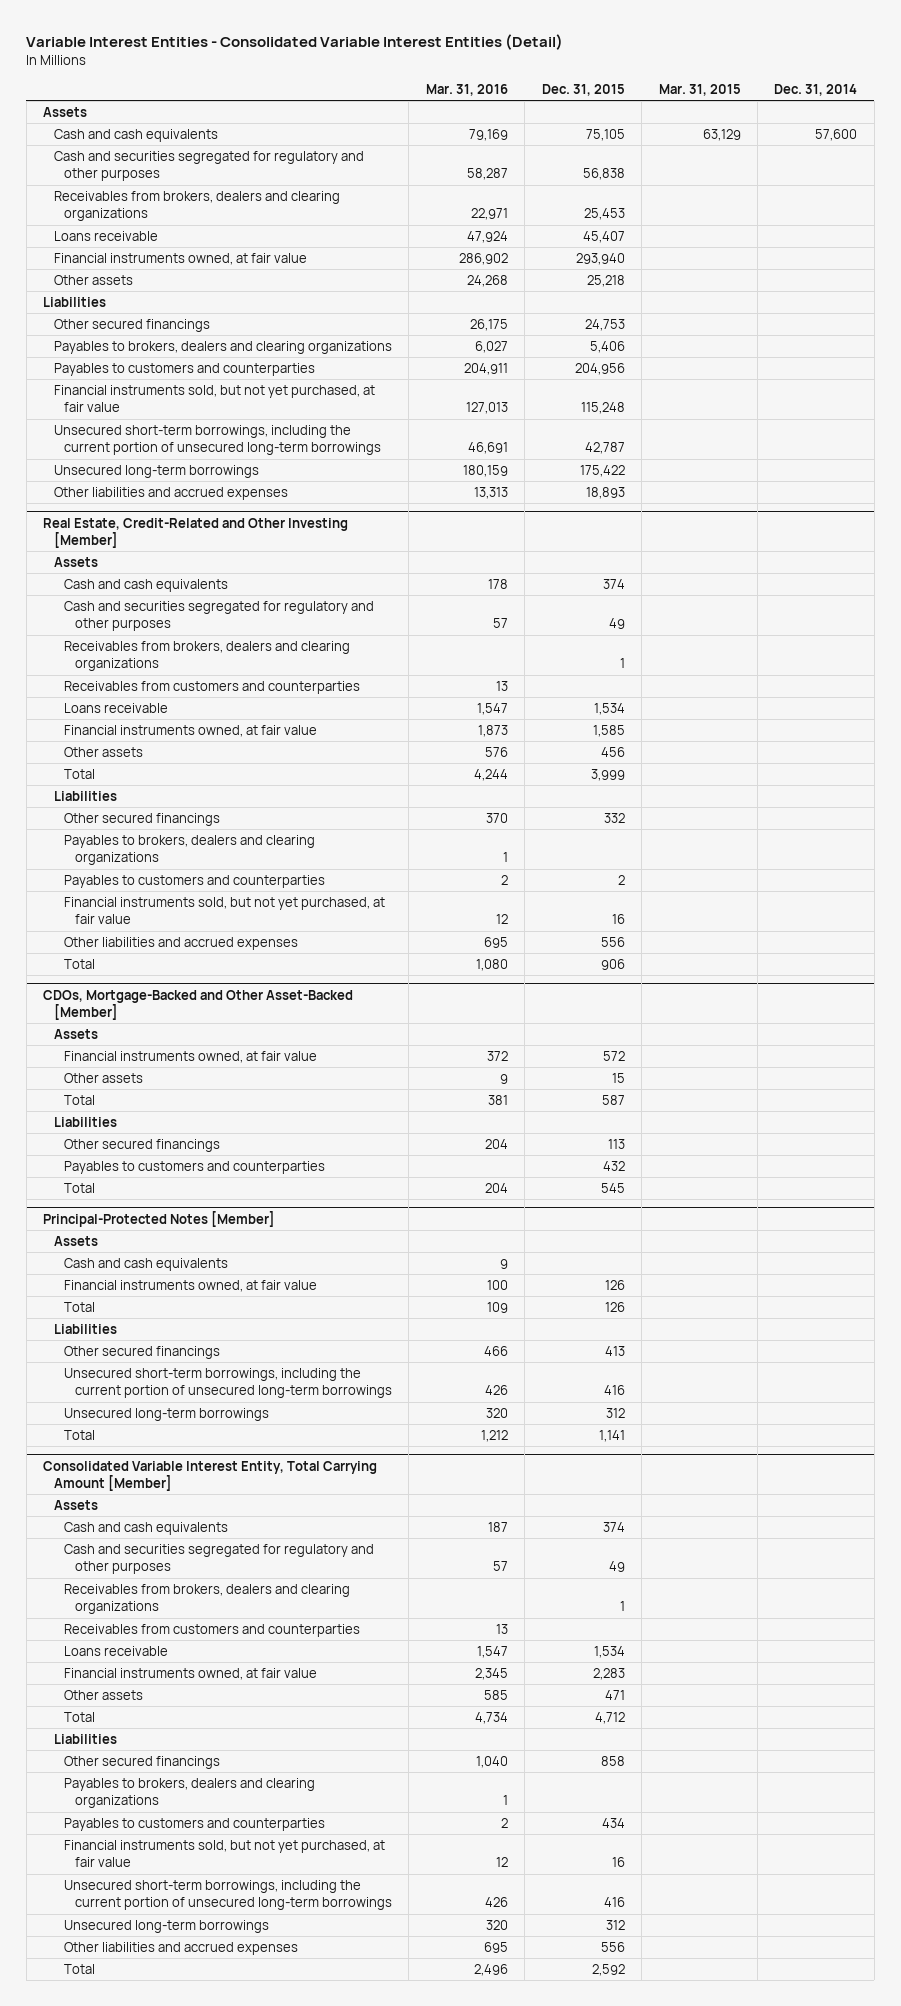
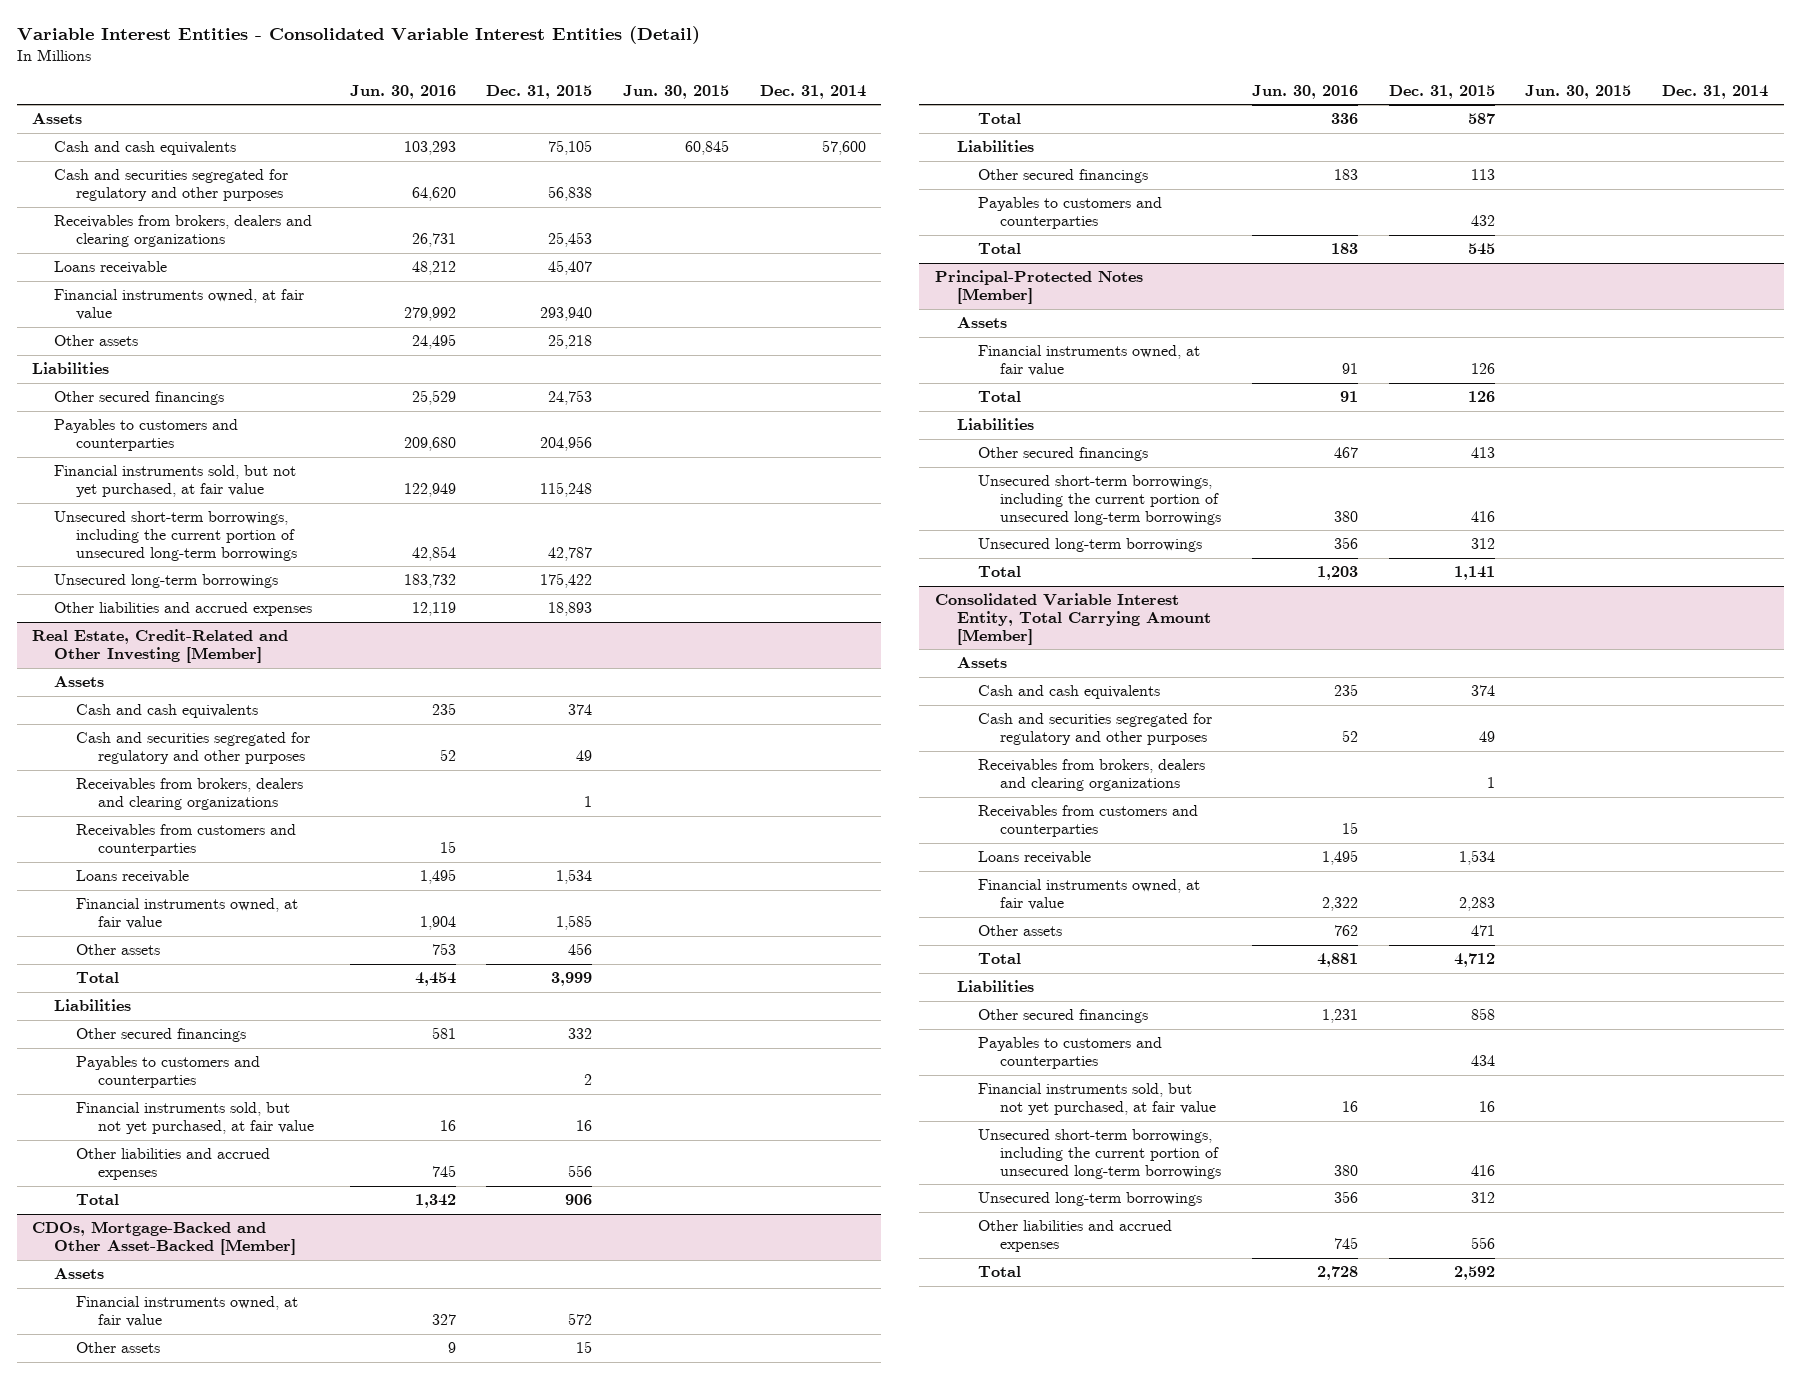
[425,83,508,96] Mar. 31, 2016 -> none
[658,83,741,96] Mar. 31, 2015 -> none
none -> [349,84,456,99] Jun. 30, 2016
none -> [623,84,730,99] Jun. 30, 2015
[53,341,392,355] Payables to brokers, dealers and clearing organizations -> none
[64,835,316,866] Payables to brokers, dealers and clearing organizations -> none
[64,1258,229,1272] Cash and cash equivalents -> none
[64,1778,316,1809] Payables to brokers, dealers and clearing organizations -> none

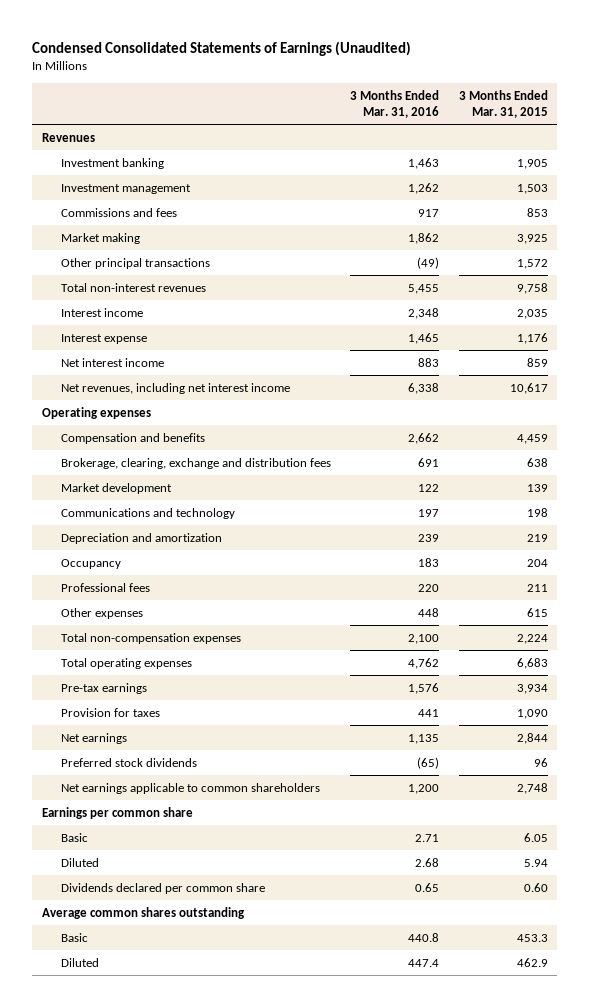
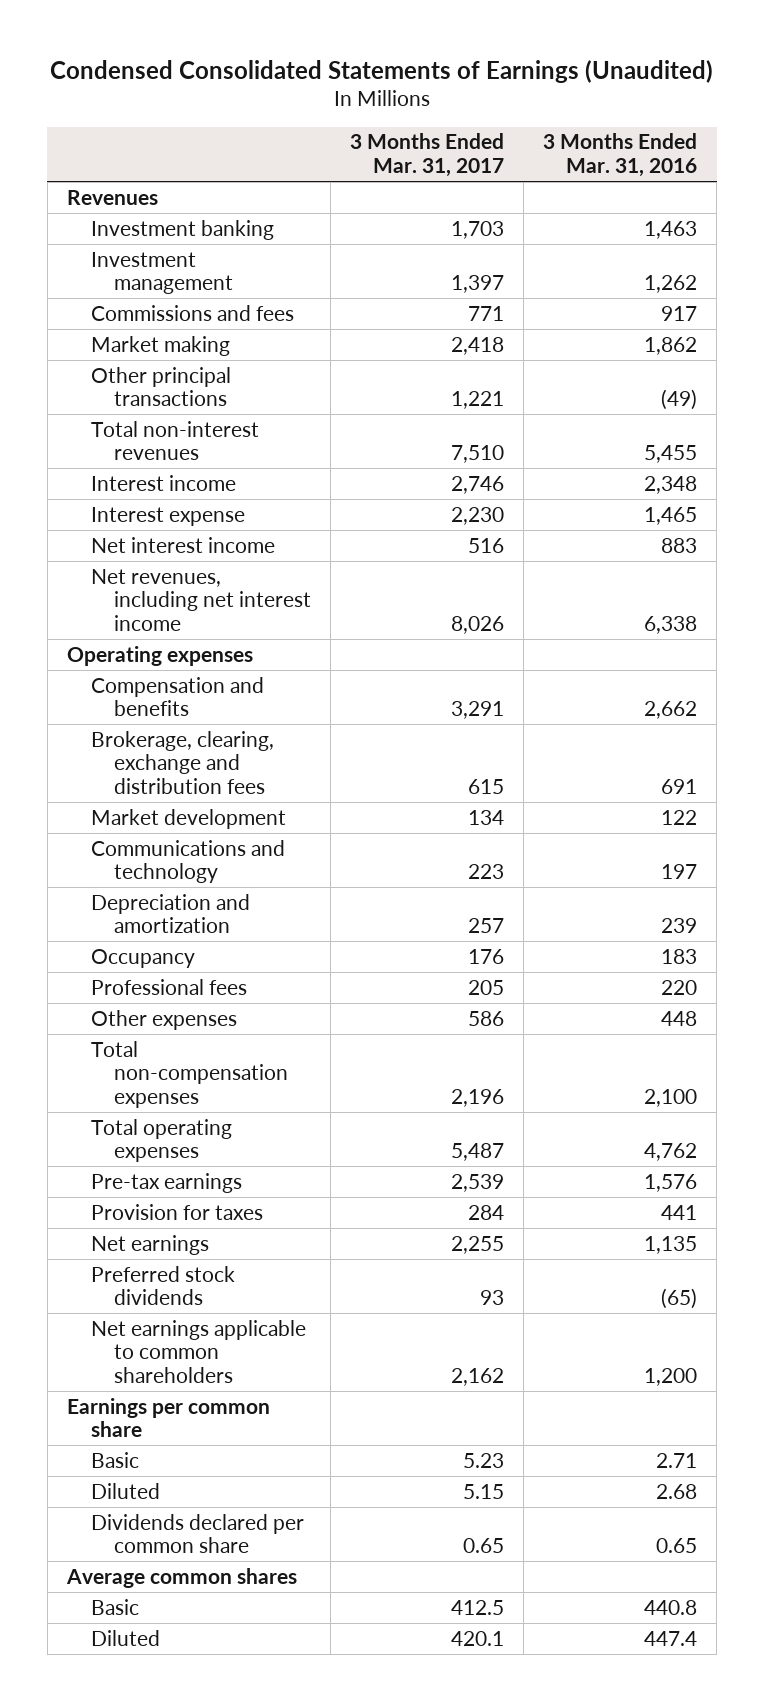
[458,90,548,118] 3 Months Ended Mar. 31, 2015 -> none
none -> [350,133,505,177] 3 Months Ended Mar. 31, 2017
[41,906,245,919] Average common shares outstanding -> [65,1567,297,1588] Average common shares

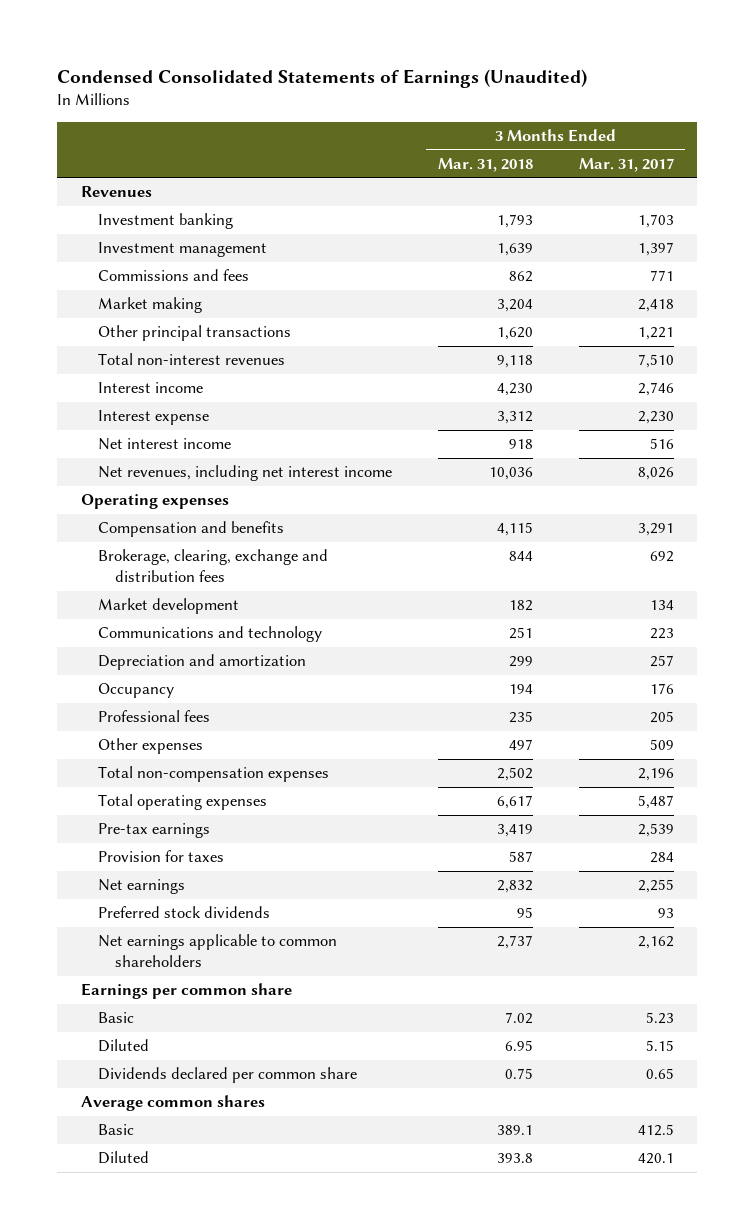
[543,133,698,177] 3 Months Ended Mar. 31, 2016 -> none
none -> [437,157,533,172] Mar. 31, 2018
[468,778,505,794] 615 -> [649,551,674,563] 692
[468,1010,505,1026] 586 -> [649,739,674,751] 509

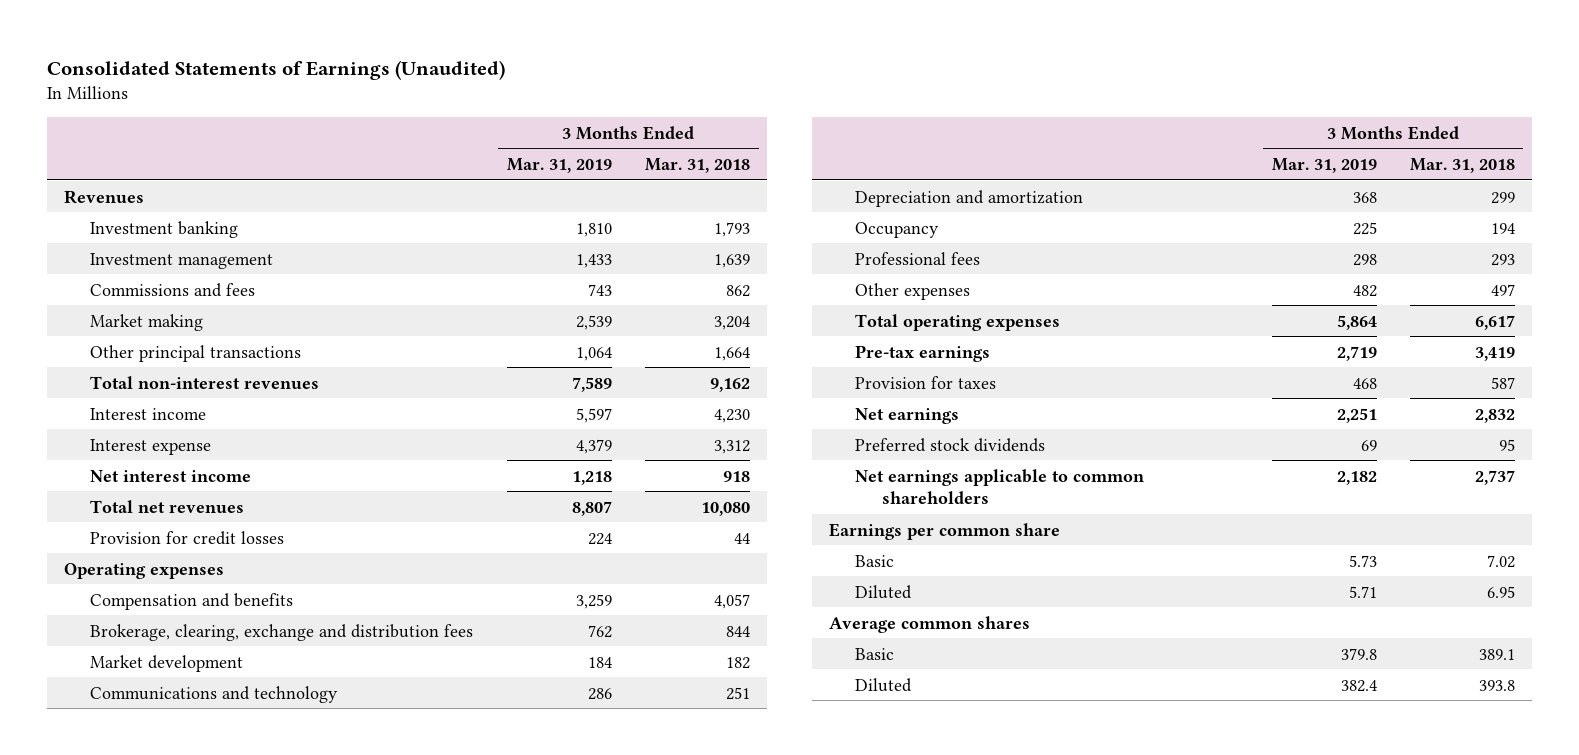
[57,69,588,89] Condensed Consolidated Statements of Earnings (Unaudited) -> [46,59,505,80] Consolidated Statements of Earnings (Unaudited)
[578,157,674,172] Mar. 31, 2017 -> none
none -> [506,158,612,174] Mar. 31, 2019
[496,327,533,341] 1,620 -> [714,346,751,361] 1,664
[496,355,533,369] 9,118 -> [710,377,751,392] 9,162
[97,465,392,482] Net revenues, including net interest income -> [90,499,245,513] Total net revenues
[488,467,533,481] 10,036 -> [701,501,751,516] 10,080
none -> [90,530,285,545] Provision for credit losses
[496,522,533,537] 4,115 -> [714,593,751,609] 4,057
[508,711,533,724] 235 -> [1491,253,1516,266] 293
[97,766,329,783] Total non-compensation expenses -> none
[97,1067,357,1084] Dividends declared per common share -> none

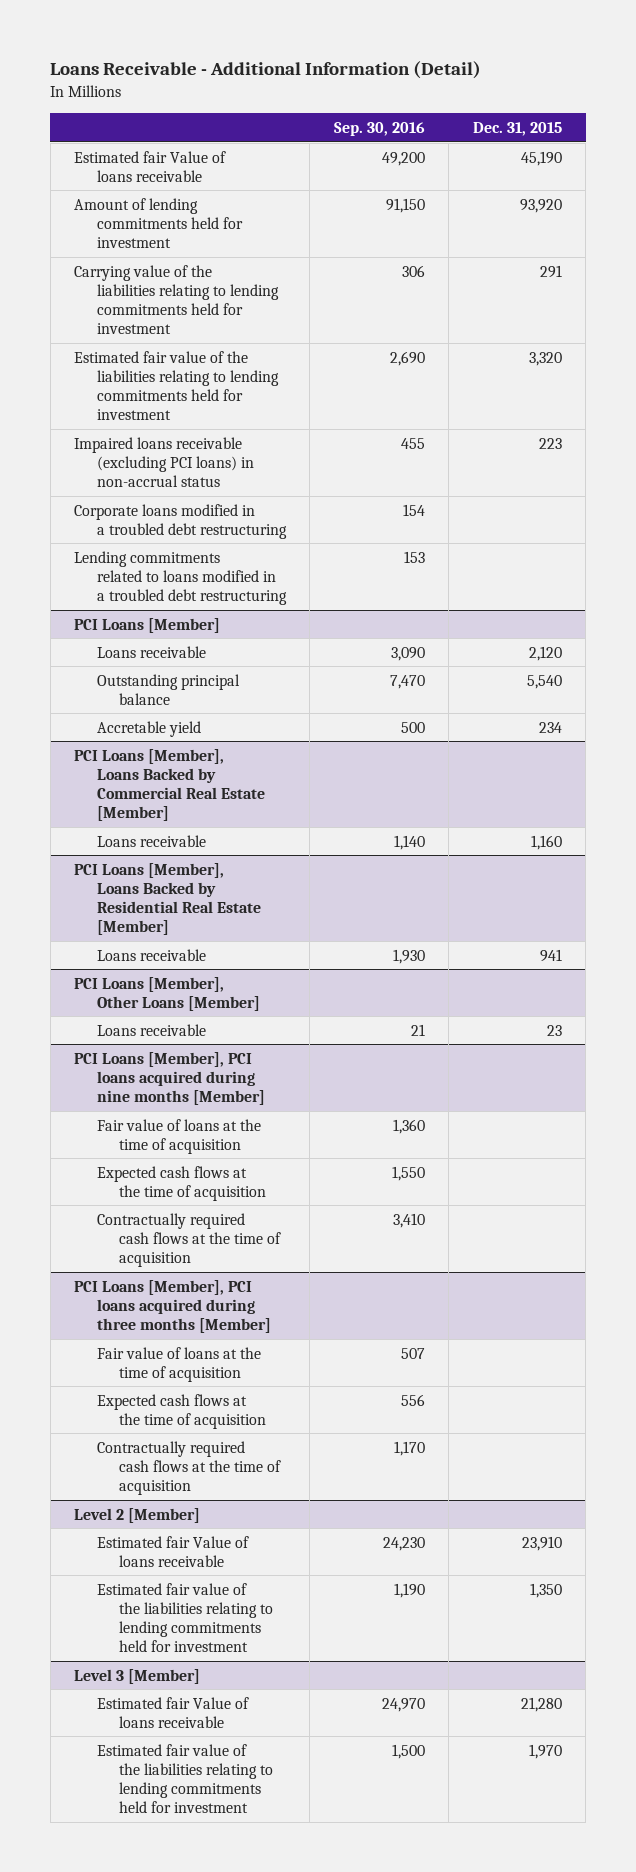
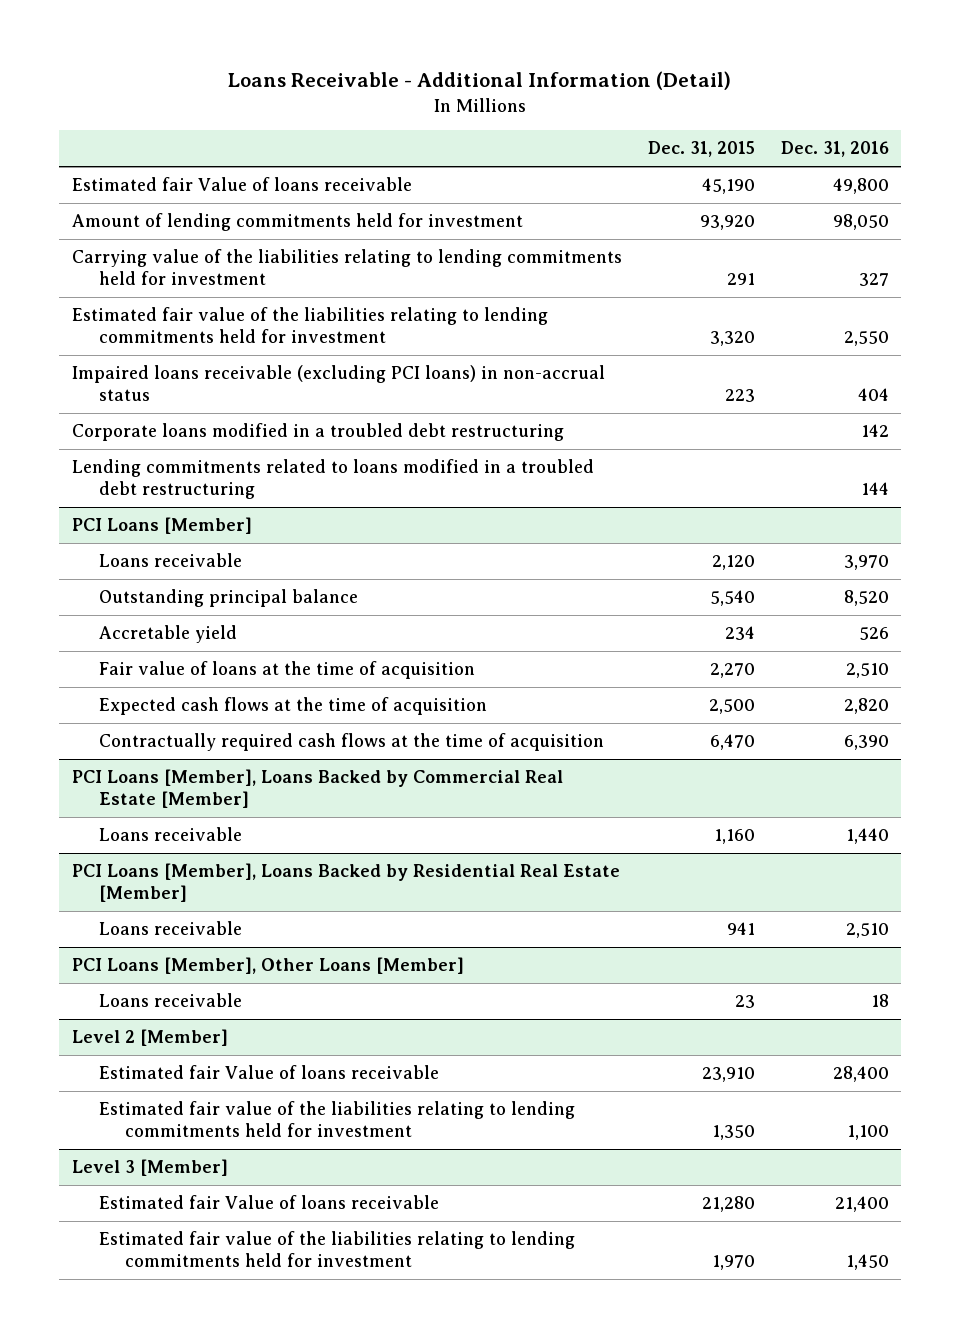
[333,122,425,137] Sep. 30, 2016 -> none
none -> [780,141,889,158] Dec. 31, 2016
none -> [98,661,475,680] Fair value of loans at the time of acquisition
none -> [98,697,487,716] Expected cash flows at the time of acquisition
none -> [98,733,604,752] Contractually required cash flows at the time of acquisition
[74,1051,265,1105] PCI Loans [Member], PCI loans acquired during nine months [Member] -> none
[96,1118,261,1154] Fair value of loans at the time of acquisition -> none
[96,1165,267,1201] Expected cash flows at the time of acquisition -> none
[96,1212,282,1267] Contractually required cash flows at the time of acquisition -> none
[74,1279,271,1333] PCI Loans [Member], PCI loans acquired during three months [Member] -> none
[96,1346,261,1382] Fair value of loans at the time of acquisition -> none
[96,1393,267,1429] Expected cash flows at the time of acquisition -> none
[96,1440,282,1495] Contractually required cash flows at the time of acquisition -> none

